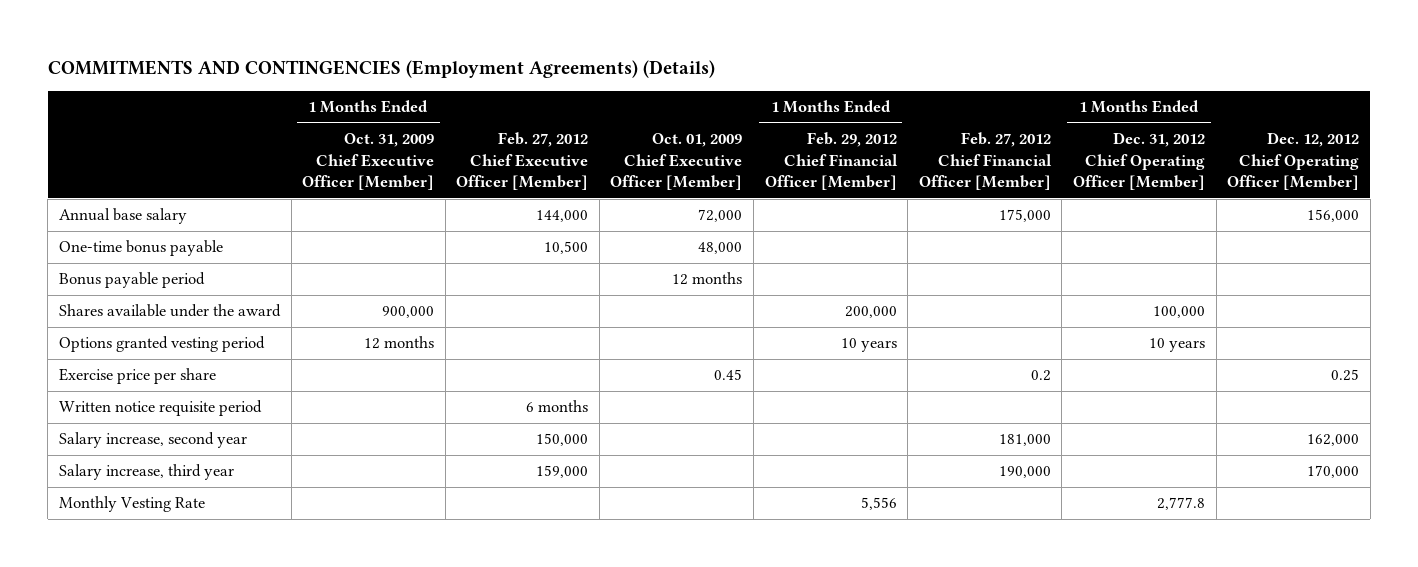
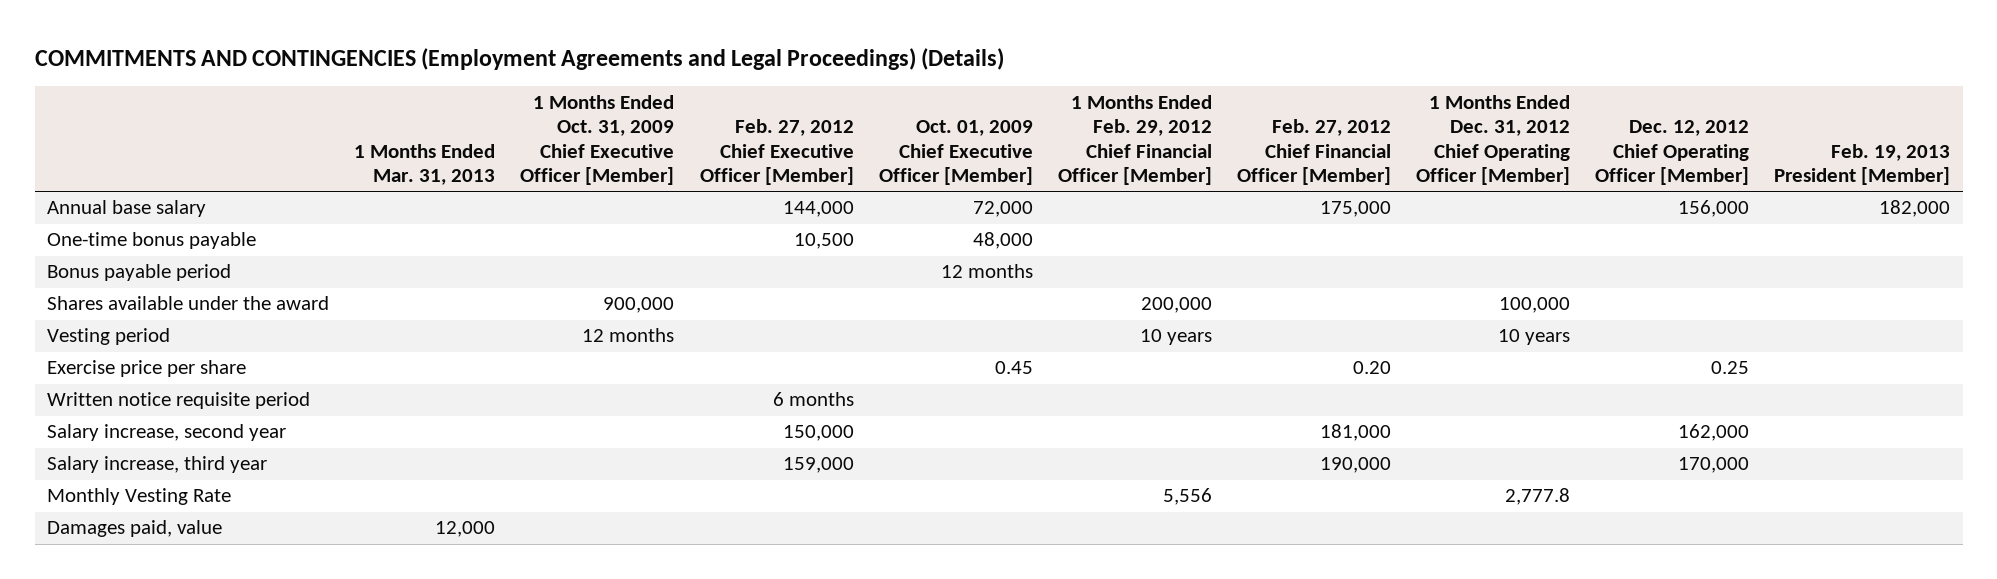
[47,59,715,78] COMMITMENTS AND CONTINGENCIES (Employment Agreements) (Details) -> [34,48,1004,71] COMMITMENTS AND CONTINGENCIES (Employment Agreements and Legal Proceedings) (Details)
none -> [354,143,496,186] 1 Months Ended Mar. 31, 2013
none -> [1774,143,1951,186] Feb. 19, 2013 President [Member]
[58,336,265,353] Options granted vesting period -> [47,328,171,346] Vesting period
[1030,370,1051,382] 0.2 -> [1352,361,1391,375] 0.20
none -> [47,520,223,538] Damages paid, value

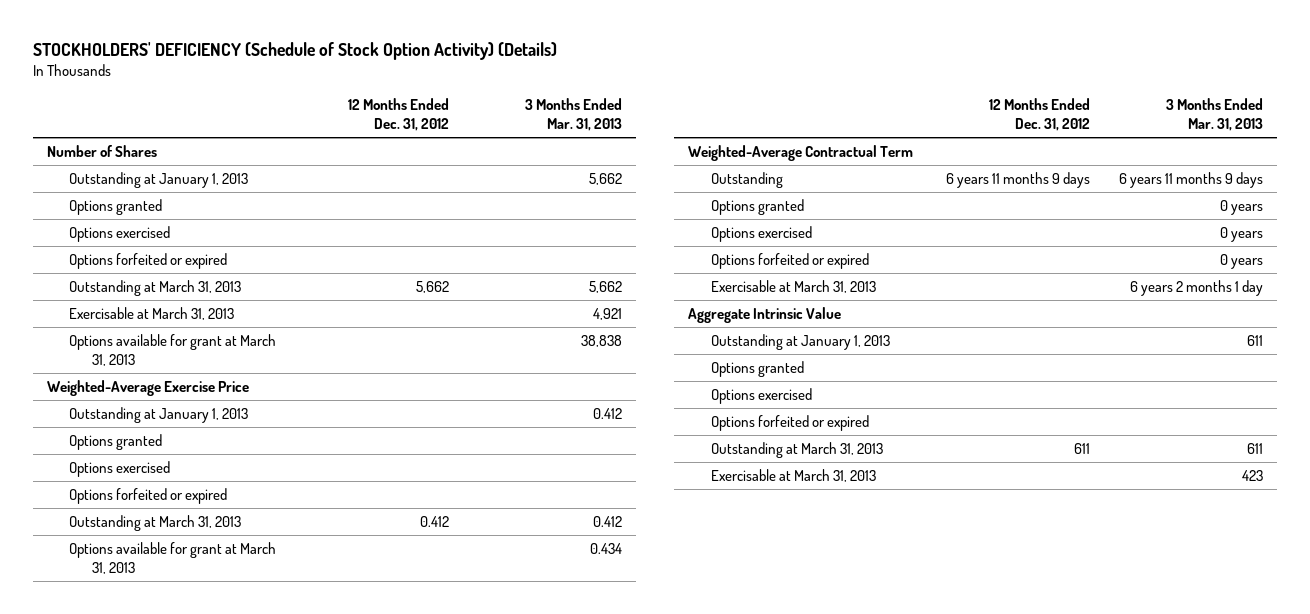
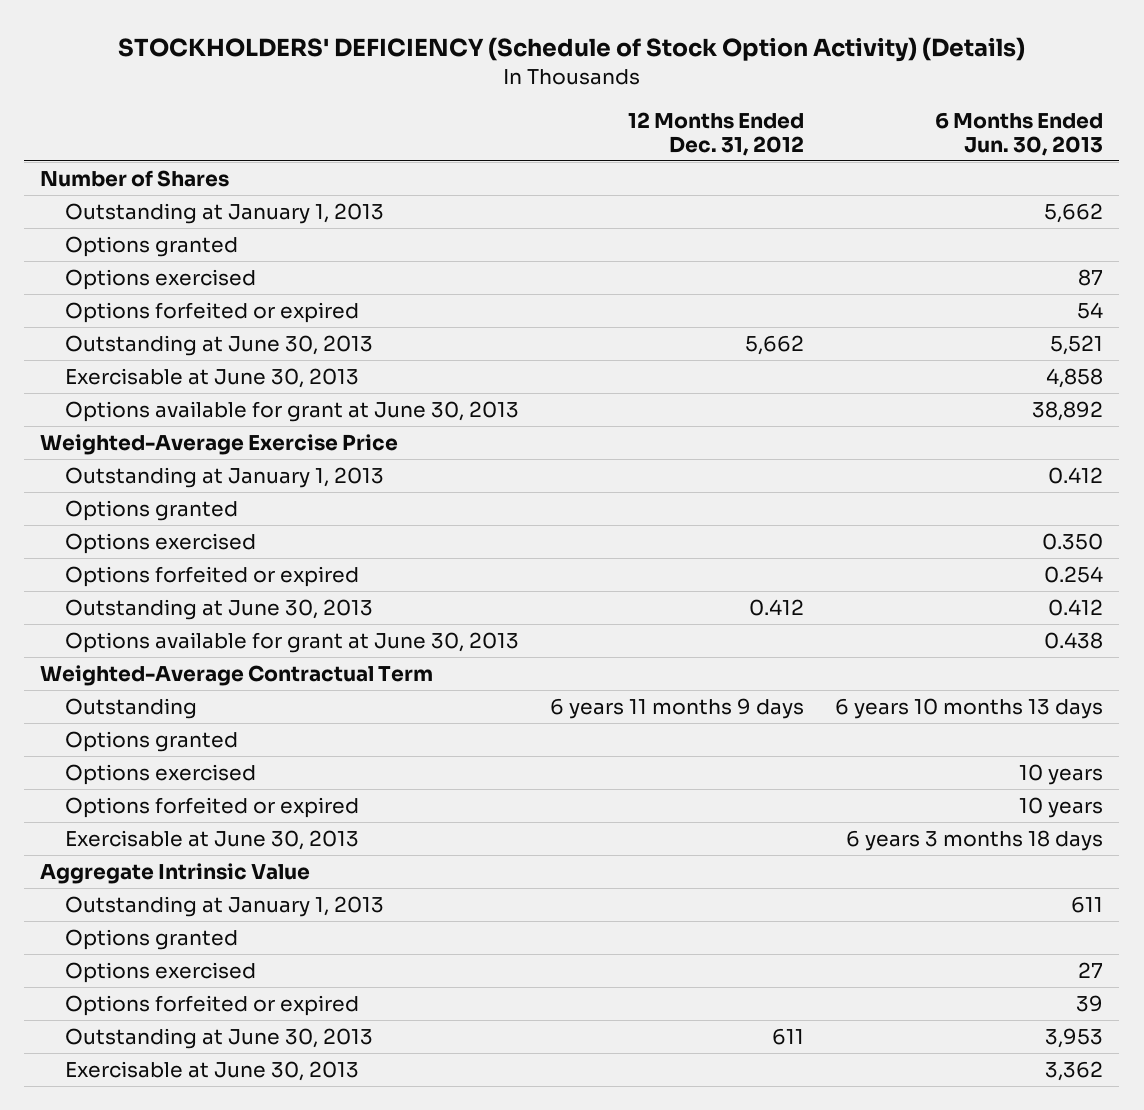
[524,98,622,132] 3 Months Ended Mar. 31, 2013 -> none
none -> [935,111,1104,156] 6 Months Ended Jun. 30, 2013
[69,279,242,296] Outstanding at March 31, 2013 -> [64,334,373,356] Outstanding at June 30, 2013
[69,306,235,320] Exercisable at March 31, 2013 -> [64,367,359,388] Exercisable at June 30, 2013
[69,333,277,366] Options available for grant at March 31, 2013 -> [64,400,519,422] Options available for grant at June 30, 2013
[69,514,242,531] Outstanding at March 31, 2013 -> [64,598,373,620] Outstanding at June 30, 2013
[69,541,277,574] Options available for grant at March 31, 2013 -> [64,631,519,653] Options available for grant at June 30, 2013
[710,279,876,293] Exercisable at March 31, 2013 -> [64,829,359,850] Exercisable at June 30, 2013
[710,441,883,458] Outstanding at March 31, 2013 -> [64,1027,373,1049] Outstanding at June 30, 2013
[710,468,876,482] Exercisable at March 31, 2013 -> [64,1060,359,1081] Exercisable at June 30, 2013

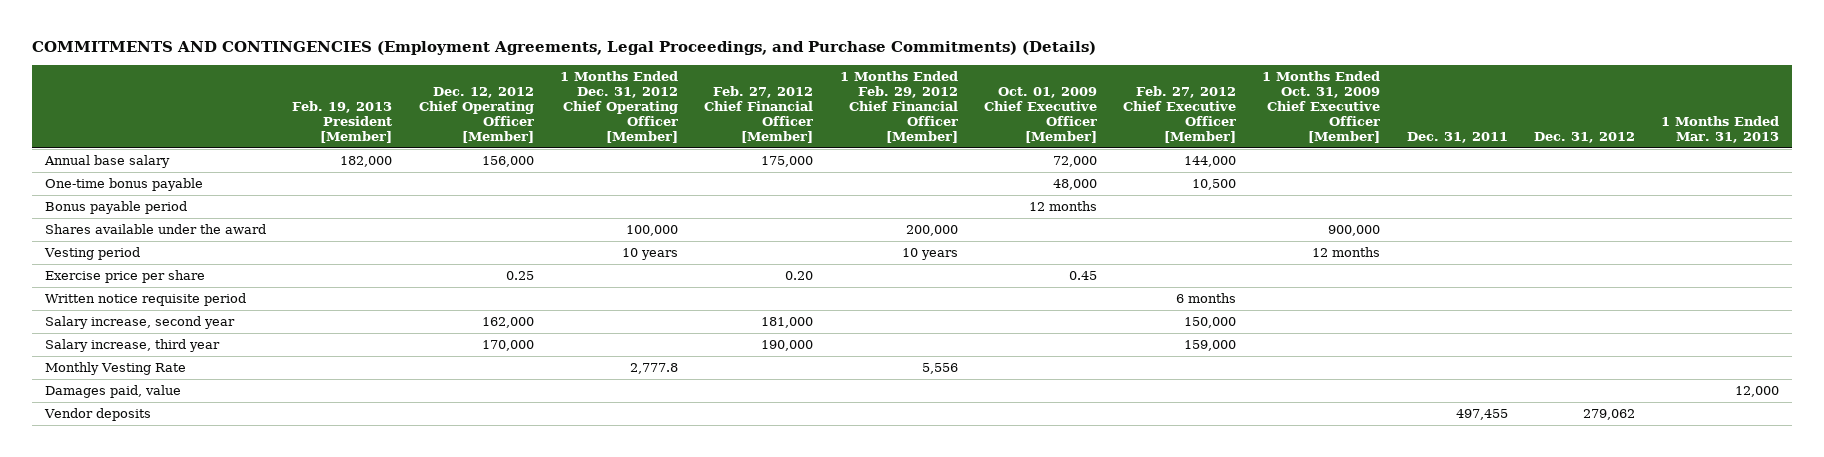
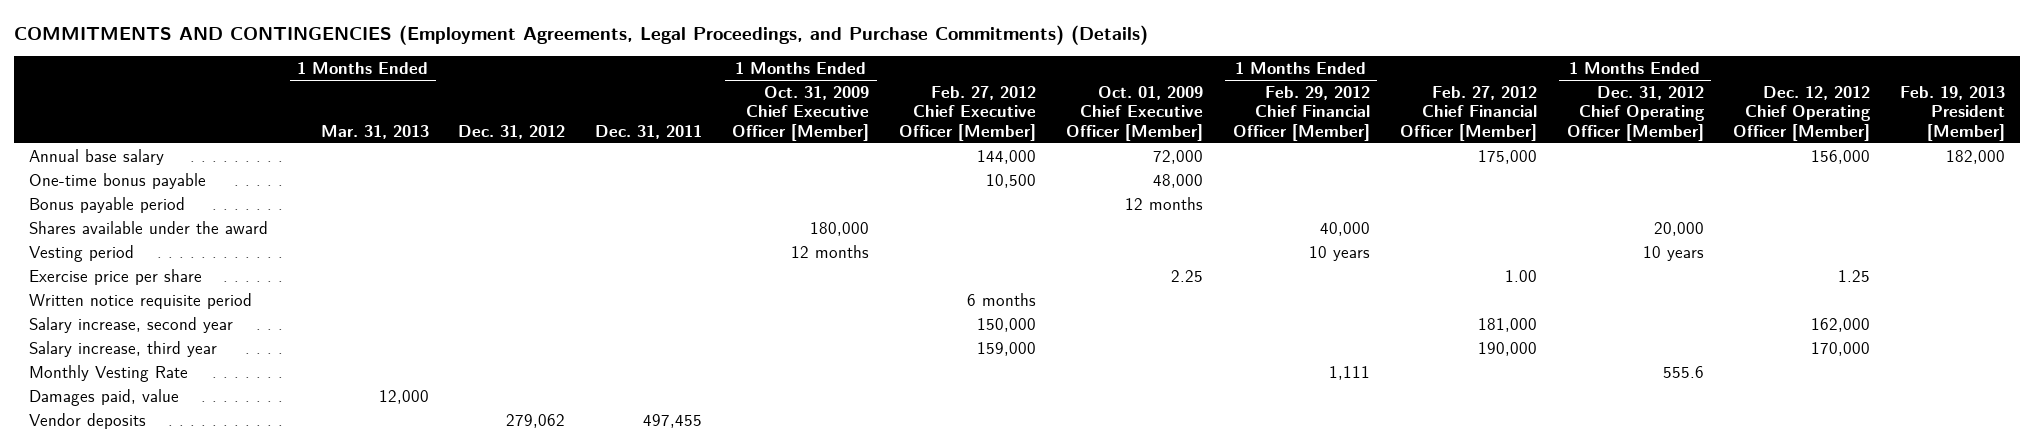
[625,225,678,237] 100,000 -> [1653,221,1704,236] 20,000
[905,225,958,237] 200,000 -> [1319,221,1370,236] 40,000
[1328,225,1381,237] 900,000 -> [810,221,870,236] 180,000
[505,271,534,281] 0.25 -> [1838,269,1871,282] 1.25
[785,271,814,281] 0.20 -> [1504,269,1537,282] 1.00
[1068,271,1097,281] 0.45 -> [1170,269,1203,282] 2.25
[629,363,678,375] 2,777.8 -> [1662,365,1704,378] 555.6
[921,363,958,375] 5,556 -> [1328,365,1370,380] 1,111

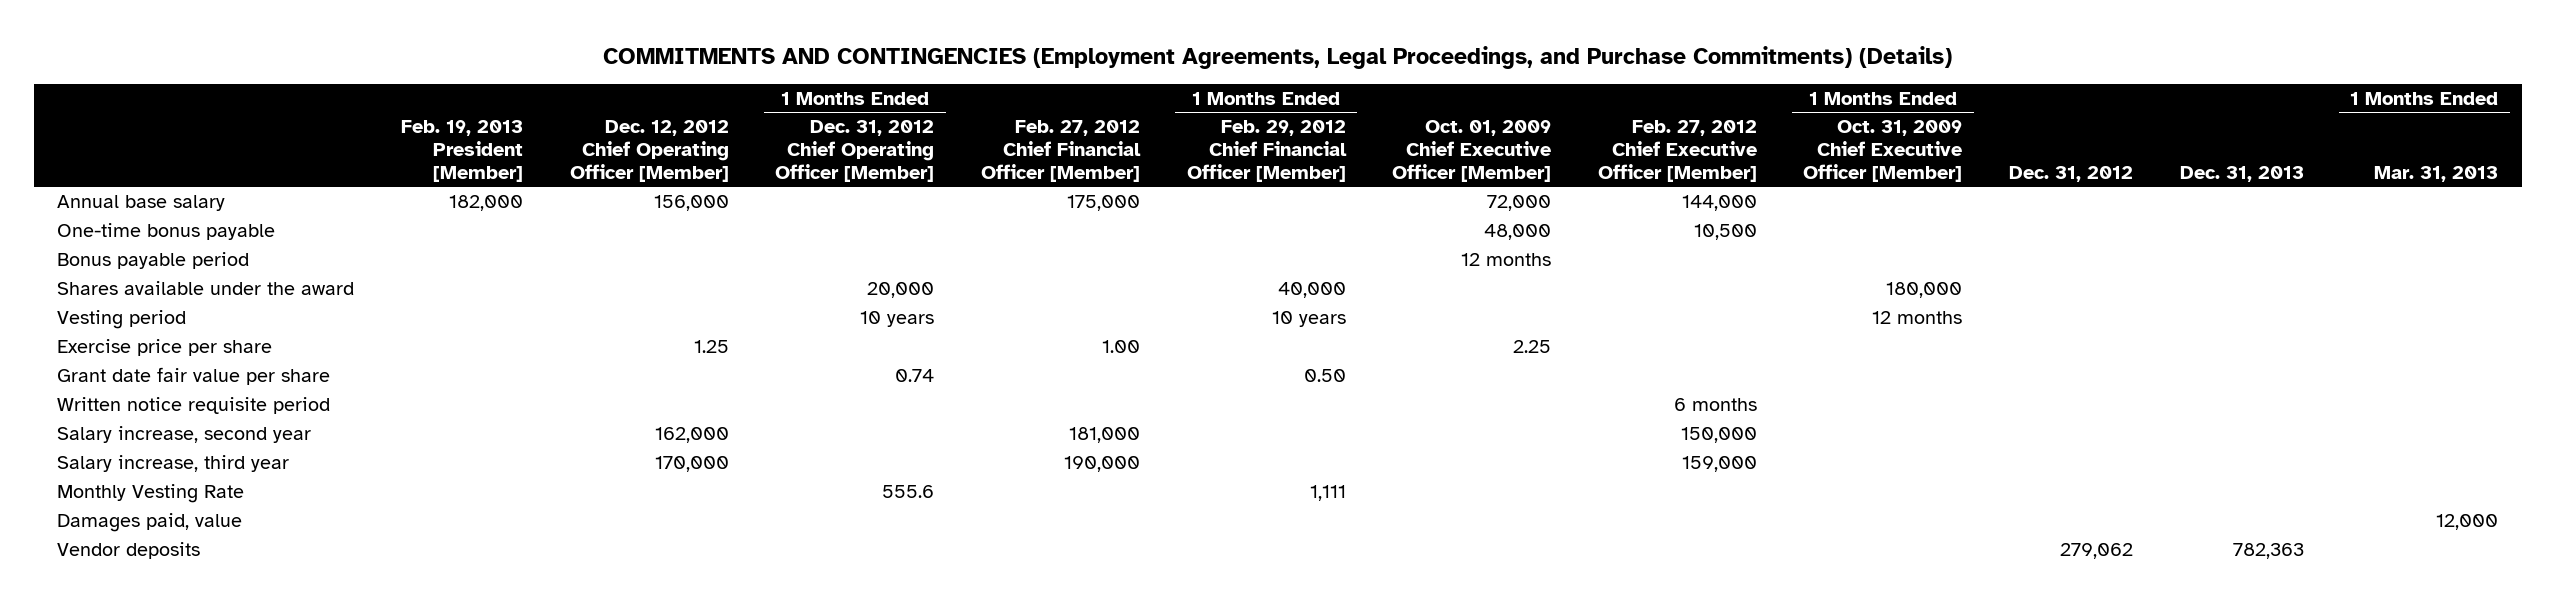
[595,124,703,139] Dec. 31, 2011 -> none
none -> [2179,165,2304,182] Dec. 31, 2013
none -> [57,366,331,385] Grant date fair value per share

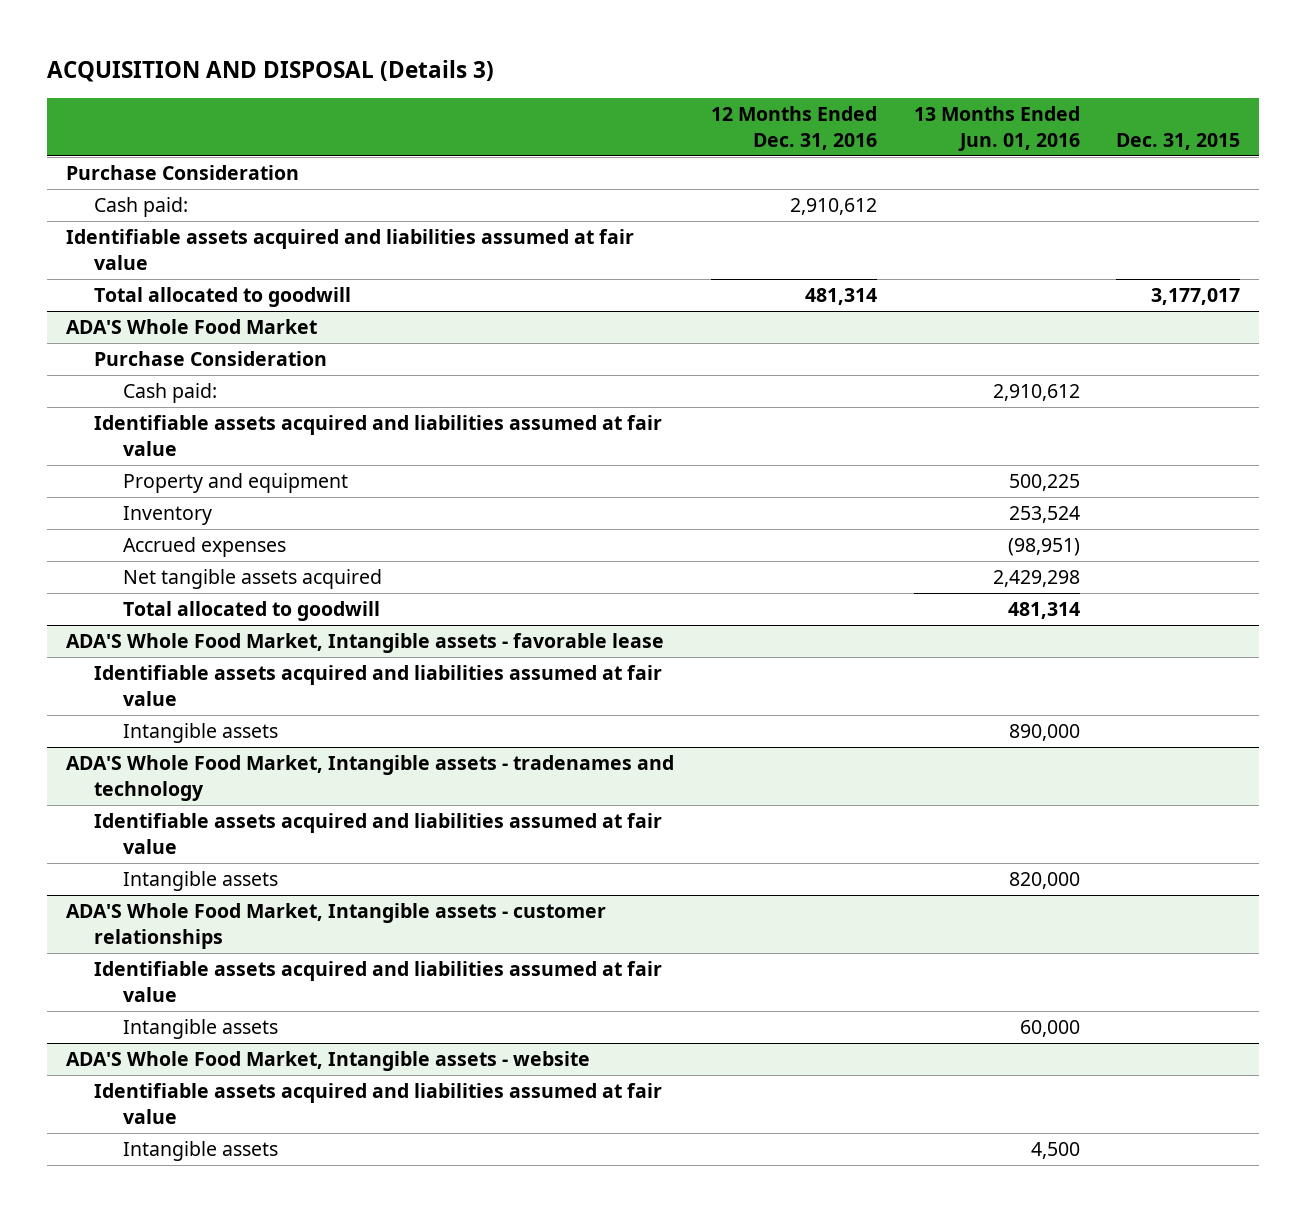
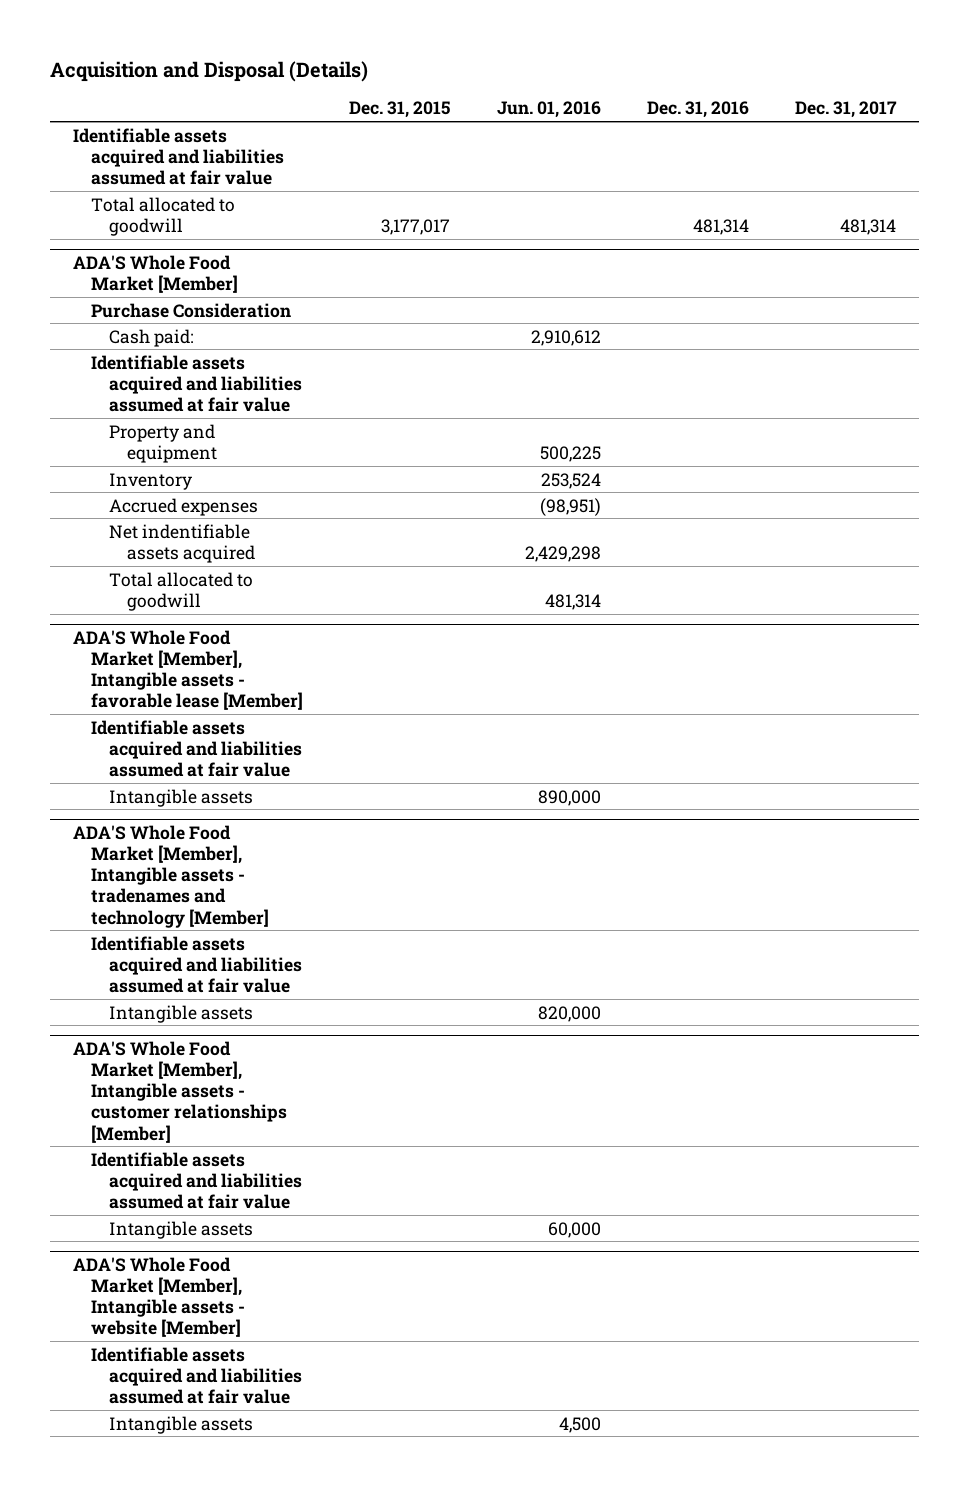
[47,60,495,83] ACQUISITION AND DISPOSAL (Details 3) -> [50,61,369,83] Acquisition and Disposal (Details)
[710,106,877,150] 12 Months Ended Dec. 31, 2016 -> none
[913,106,1080,151] 13 Months Ended Jun. 01, 2016 -> none
none -> [496,101,601,119] Jun. 01, 2016
none -> [646,101,749,119] Dec. 31, 2016
none -> [795,101,898,119] Dec. 31, 2017
[65,165,299,181] Purchase Consideration -> none
[94,197,189,218] Cash paid: -> none
[65,319,317,335] ADA'S Whole Food Market -> [73,255,239,294] ADA'S Whole Food Market [Member]
[122,569,382,590] Net tangible assets acquired -> [109,523,256,563] Net indentifiable assets acquired
[65,633,664,654] ADA'S Whole Food Market, Intangible assets - favorable lease -> [73,630,304,711] ADA'S Whole Food Market [Member], Intangible assets - favorable lease [Member]
[65,755,674,801] ADA'S Whole Food Market, Intangible assets - tradenames and technology -> [73,825,270,928] ADA'S Whole Food Market [Member], Intangible assets - tradenames and technology [Member]
[65,903,606,949] ADA'S Whole Food Market, Intangible assets - customer relationships -> [73,1041,288,1143] ADA'S Whole Food Market [Member], Intangible assets - customer relationships [Member]
[65,1051,590,1072] ADA'S Whole Food Market, Intangible assets - website -> [73,1257,246,1338] ADA'S Whole Food Market [Member], Intangible assets - website [Member]

